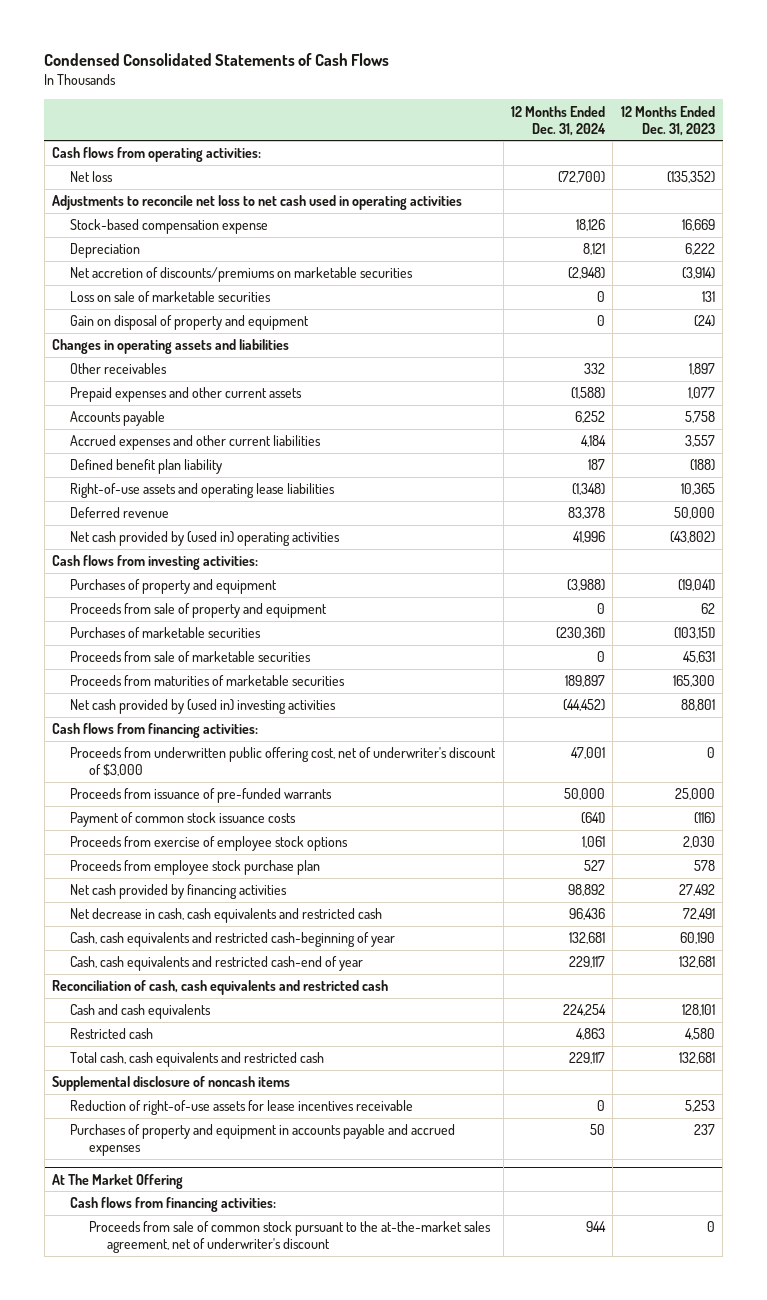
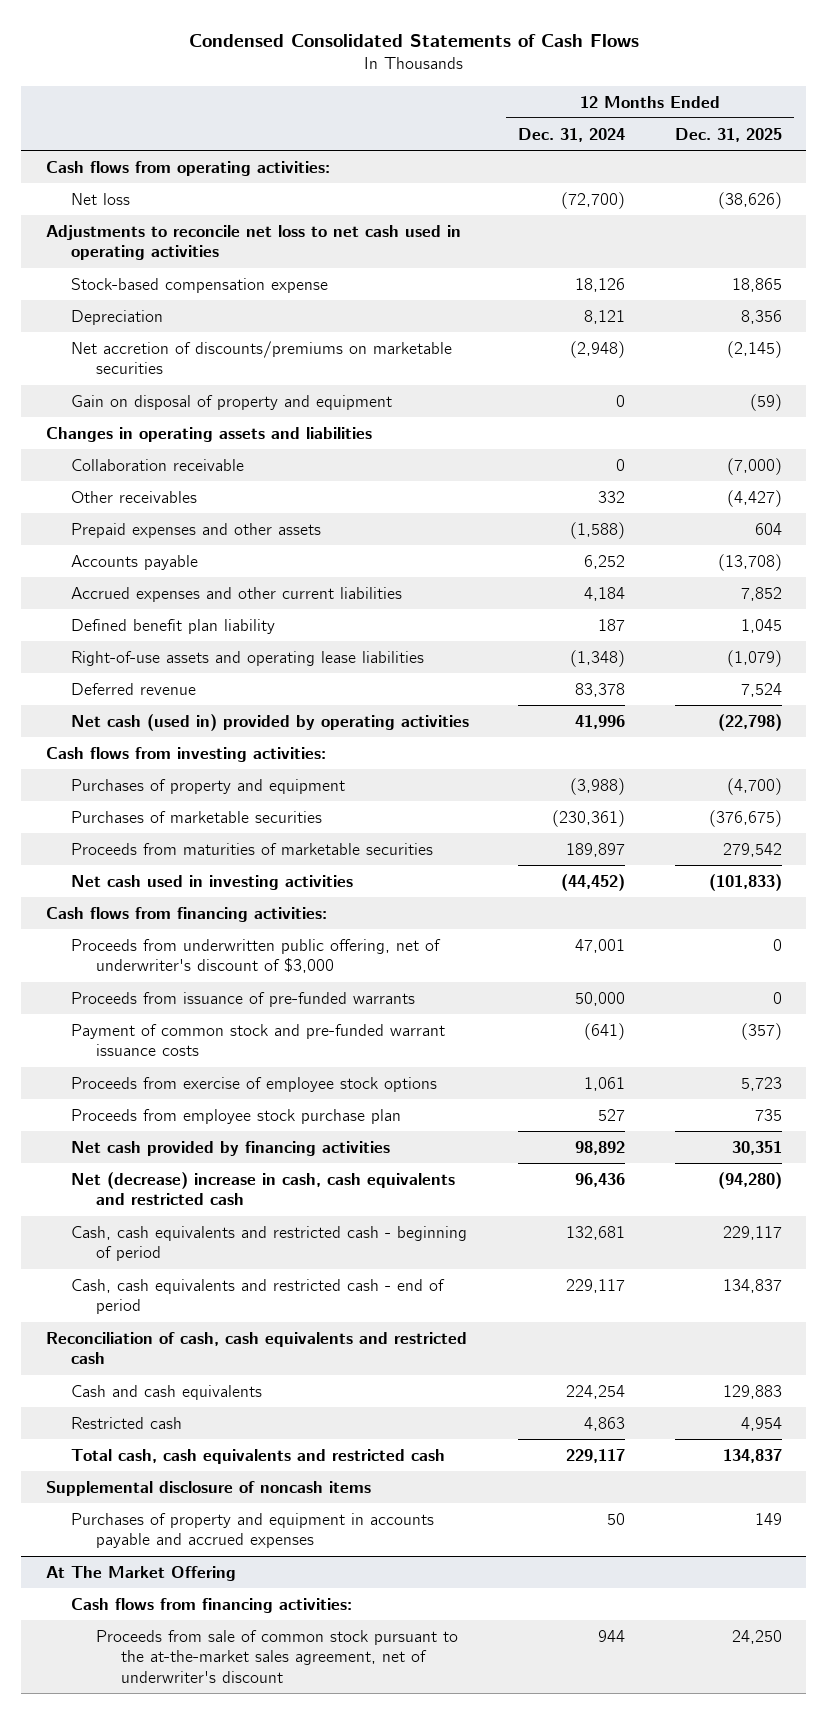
[620,105,715,136] 12 Months Ended Dec. 31, 2023 -> none
none -> [674,127,782,142] Dec. 31, 2025
[70,291,272,303] Loss on sale of marketable securities -> none
none -> [70,458,244,471] Collaboration receivable
[70,387,303,403] Prepaid expenses and other current assets -> [70,522,321,538] Prepaid expenses and other assets
[70,531,341,547] Net cash provided by (used in) operating activities -> [70,713,469,731] Net cash (used in) provided by operating activities
[70,603,328,619] Proceeds from sale of property and equipment -> none
[70,651,312,663] Proceeds from sale of marketable securities -> none
[70,699,337,715] Net cash provided by (used in) investing activities -> [70,874,353,890] Net cash used in investing activities
[70,747,497,777] Proceeds from underwritten public offering cost, net of underwriter's discount of $3,000 -> [70,938,441,974] Proceeds from underwritten public offering, net of underwriter's discount of $3,000
[70,812,297,828] Payment of common stock issuance costs -> [70,1023,445,1057] Payment of common stock and pre-funded warrant issuance costs
[70,908,383,924] Net decrease in cash, cash equivalents and restricted cash -> [70,1171,455,1206] Net (decrease) increase in cash, cash equivalents and restricted cash
[70,932,396,948] Cash, cash equivalents and restricted cash-beginning of year -> [70,1225,467,1262] Cash, cash equivalents and restricted cash - beginning of period
[70,956,364,972] Cash, cash equivalents and restricted cash-end of year -> [70,1278,445,1315] Cash, cash equivalents and restricted cash - end of period
[70,1100,414,1116] Reduction of right-of-use assets for lease incentives receivable -> none

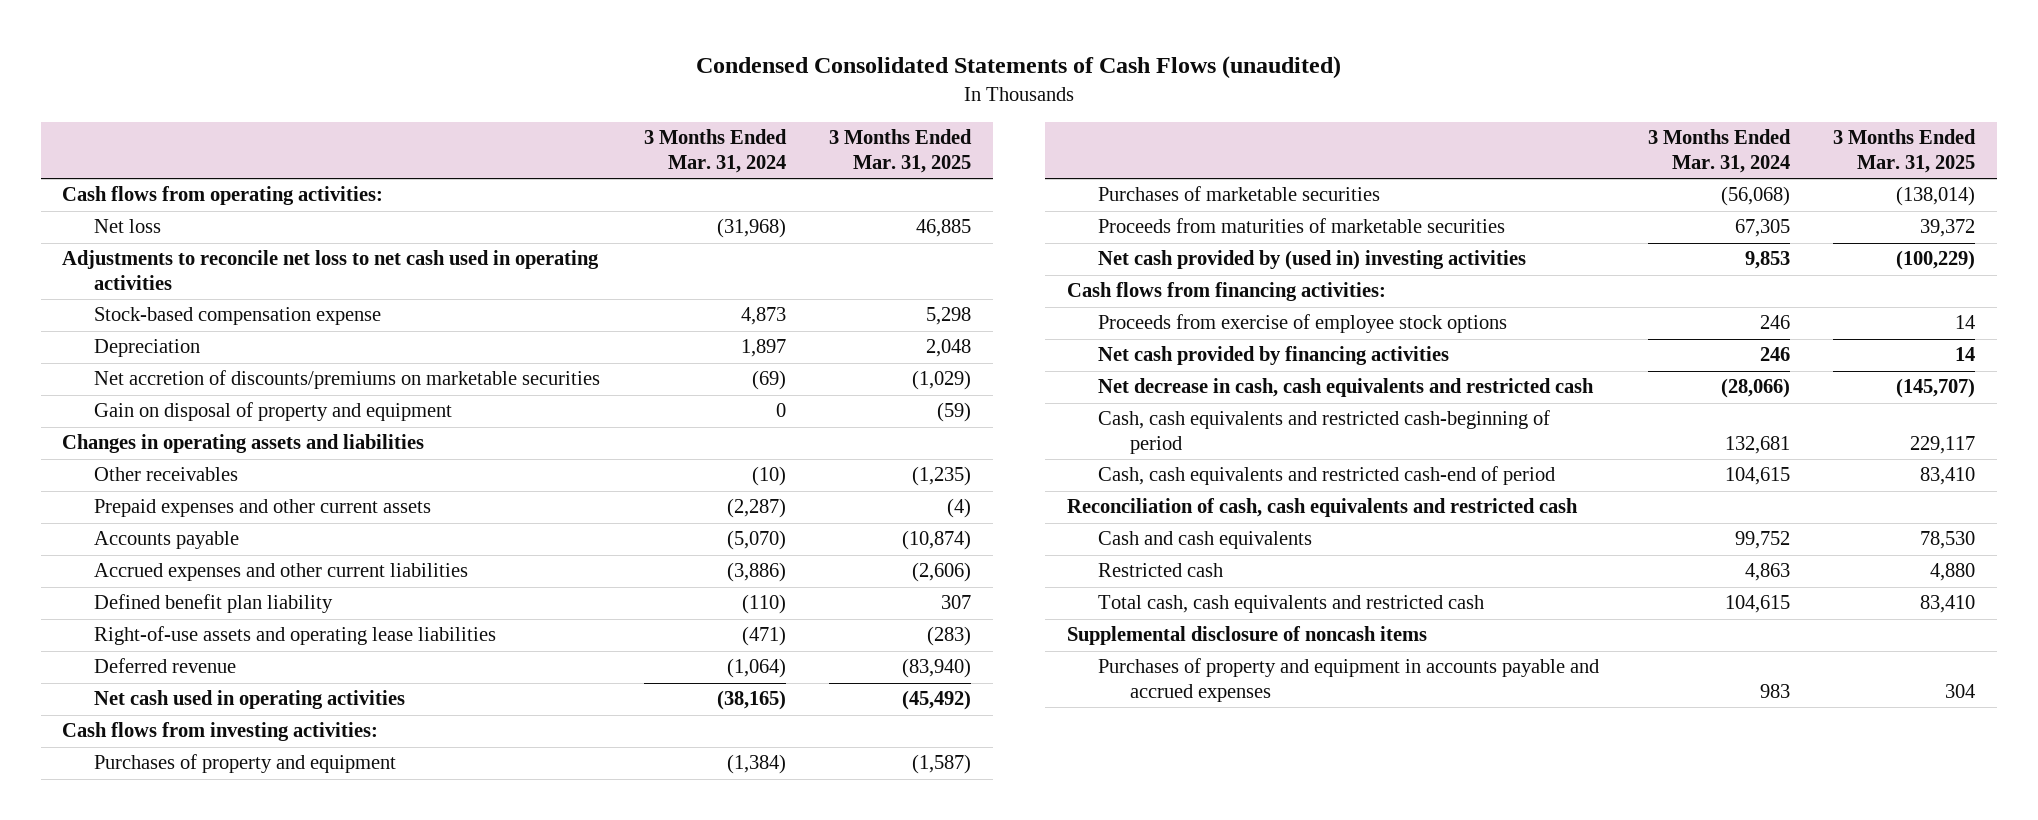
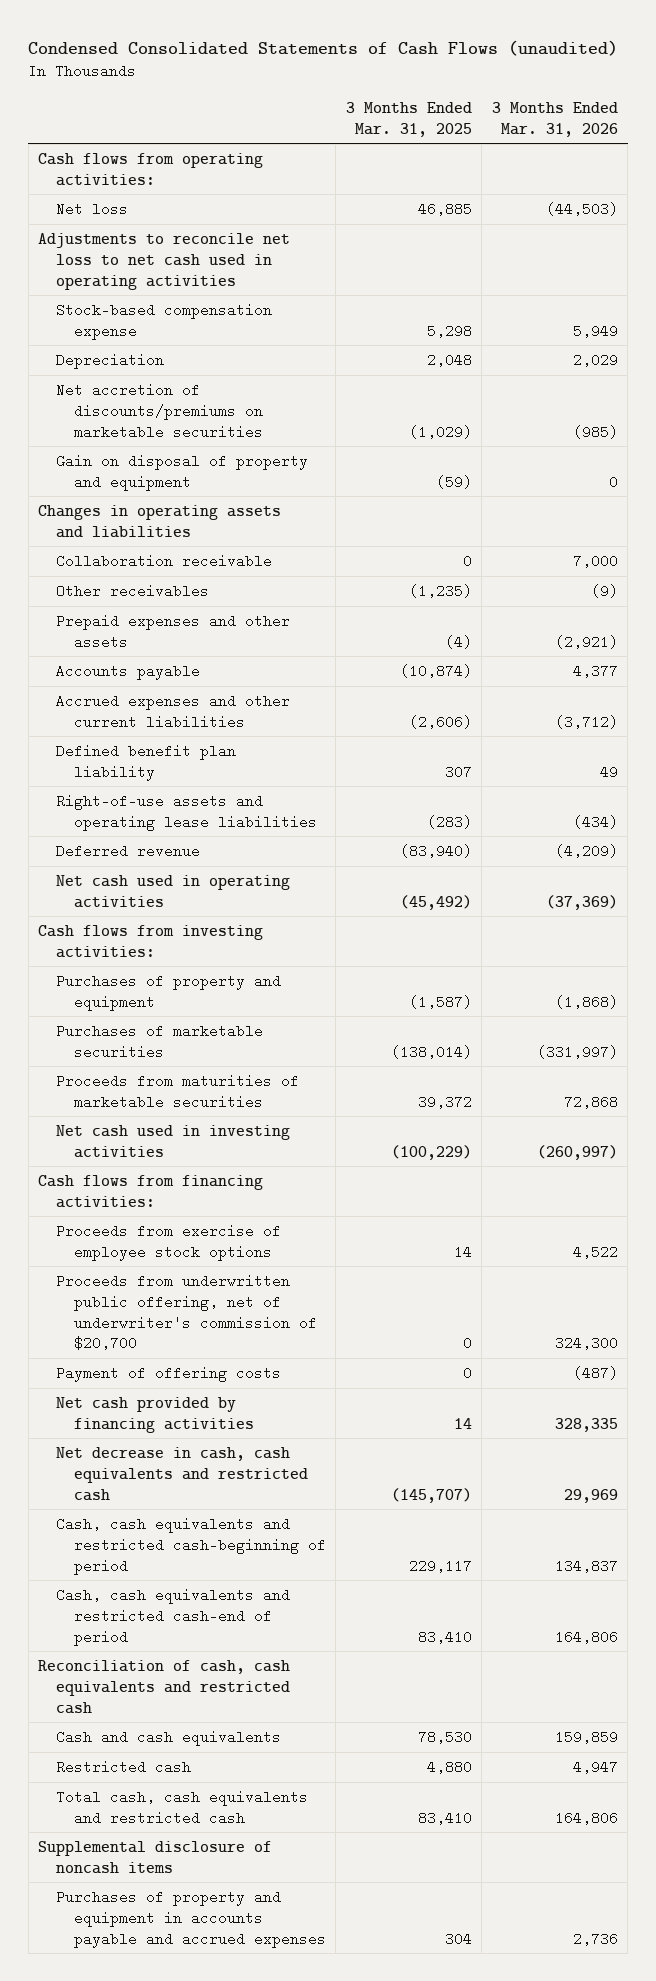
[643,129,787,174] 3 Months Ended Mar. 31, 2024 -> none
none -> [491,101,618,137] 3 Months Ended Mar. 31, 2026
none -> [55,553,272,568] Collaboration receivable
[94,499,432,518] Prepaid expenses and other current assets -> [55,613,290,649] Prepaid expenses and other assets
[1098,250,1527,271] Net cash provided by (used in) investing activities -> [55,1124,290,1158] Net cash used in investing activities
none -> [55,1273,317,1351] Proceeds from underwritten public offering, net of underwriter's commission of $20,700
none -> [55,1365,281,1382] Payment of offering costs

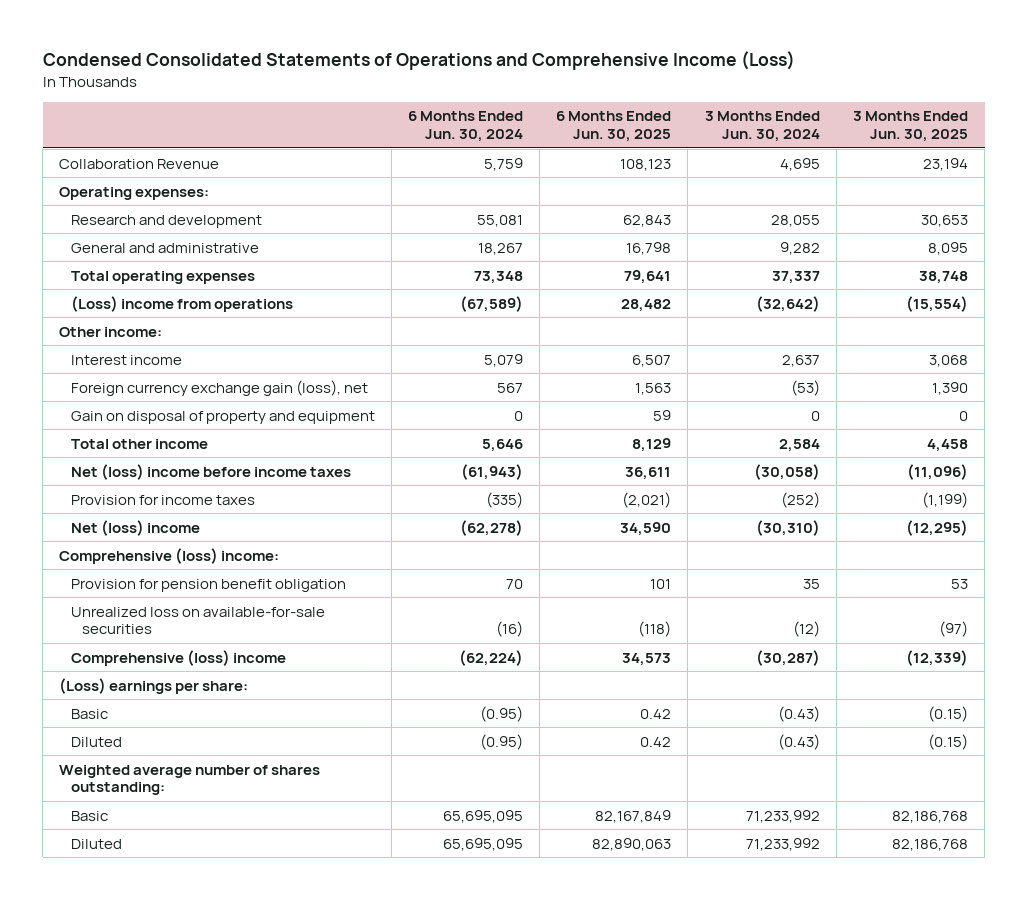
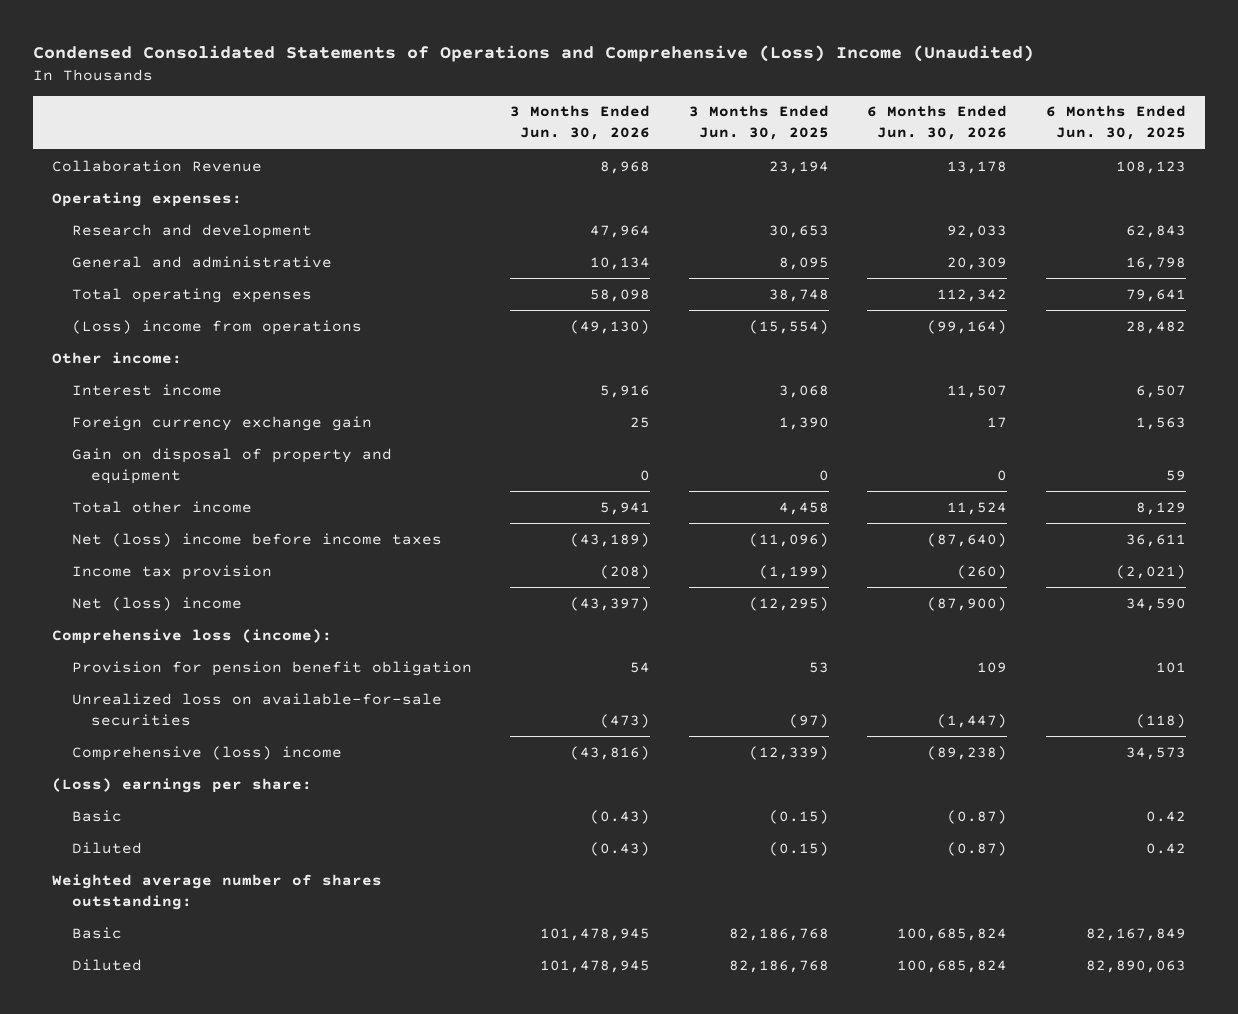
[42,51,795,71] Condensed Consolidated Statements of Operations and Comprehensive Income (Loss) -> [32,44,1034,62] Condensed Consolidated Statements of Operations and Comprehensive (Loss) Income (Unaudited)
[407,111,523,143] 6 Months Ended Jun. 30, 2024 -> none
[704,111,820,143] 3 Months Ended Jun. 30, 2024 -> none
none -> [510,105,651,141] 3 Months Ended Jun. 30, 2026
none -> [867,105,1008,141] 6 Months Ended Jun. 30, 2026
[70,379,368,396] Foreign currency exchange gain (loss), net -> [71,415,372,431] Foreign currency exchange gain
[70,494,255,505] Provision for income taxes -> [71,564,272,580] Income tax provision
[59,547,280,564] Comprehensive (loss) income: -> [52,628,333,644] Comprehensive loss (income):

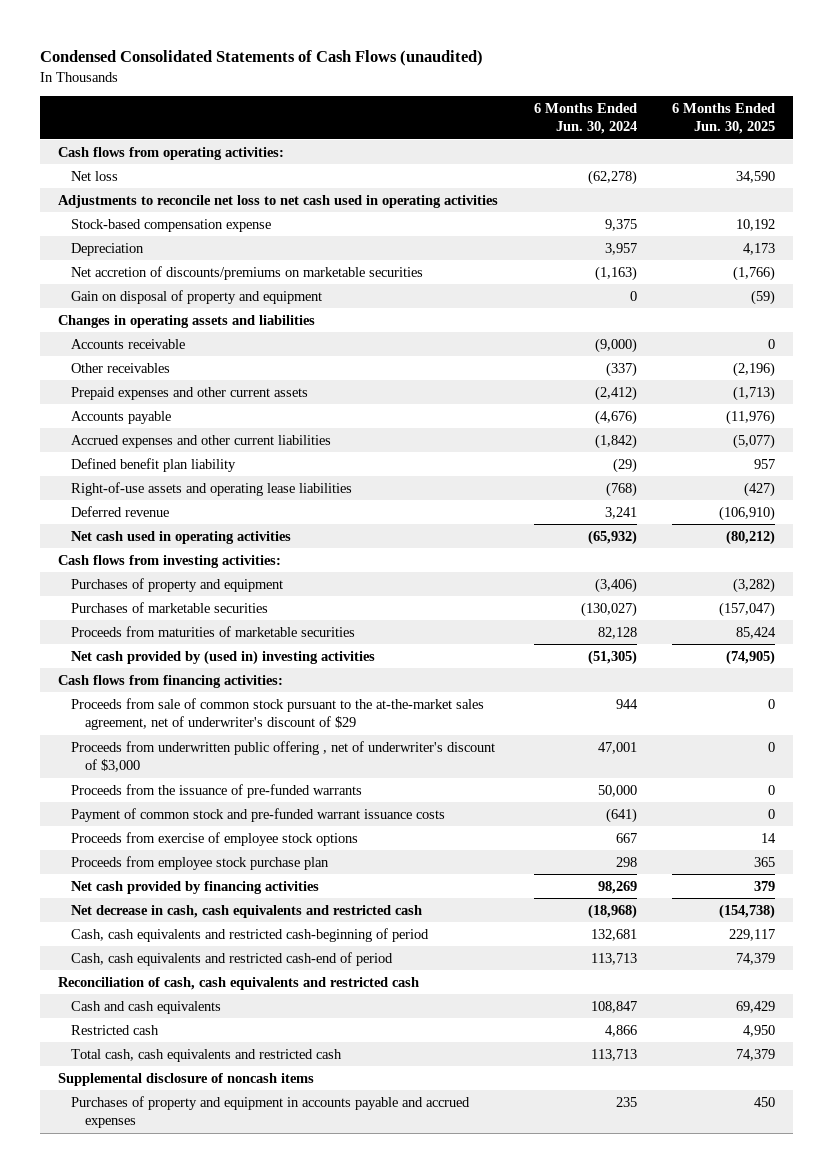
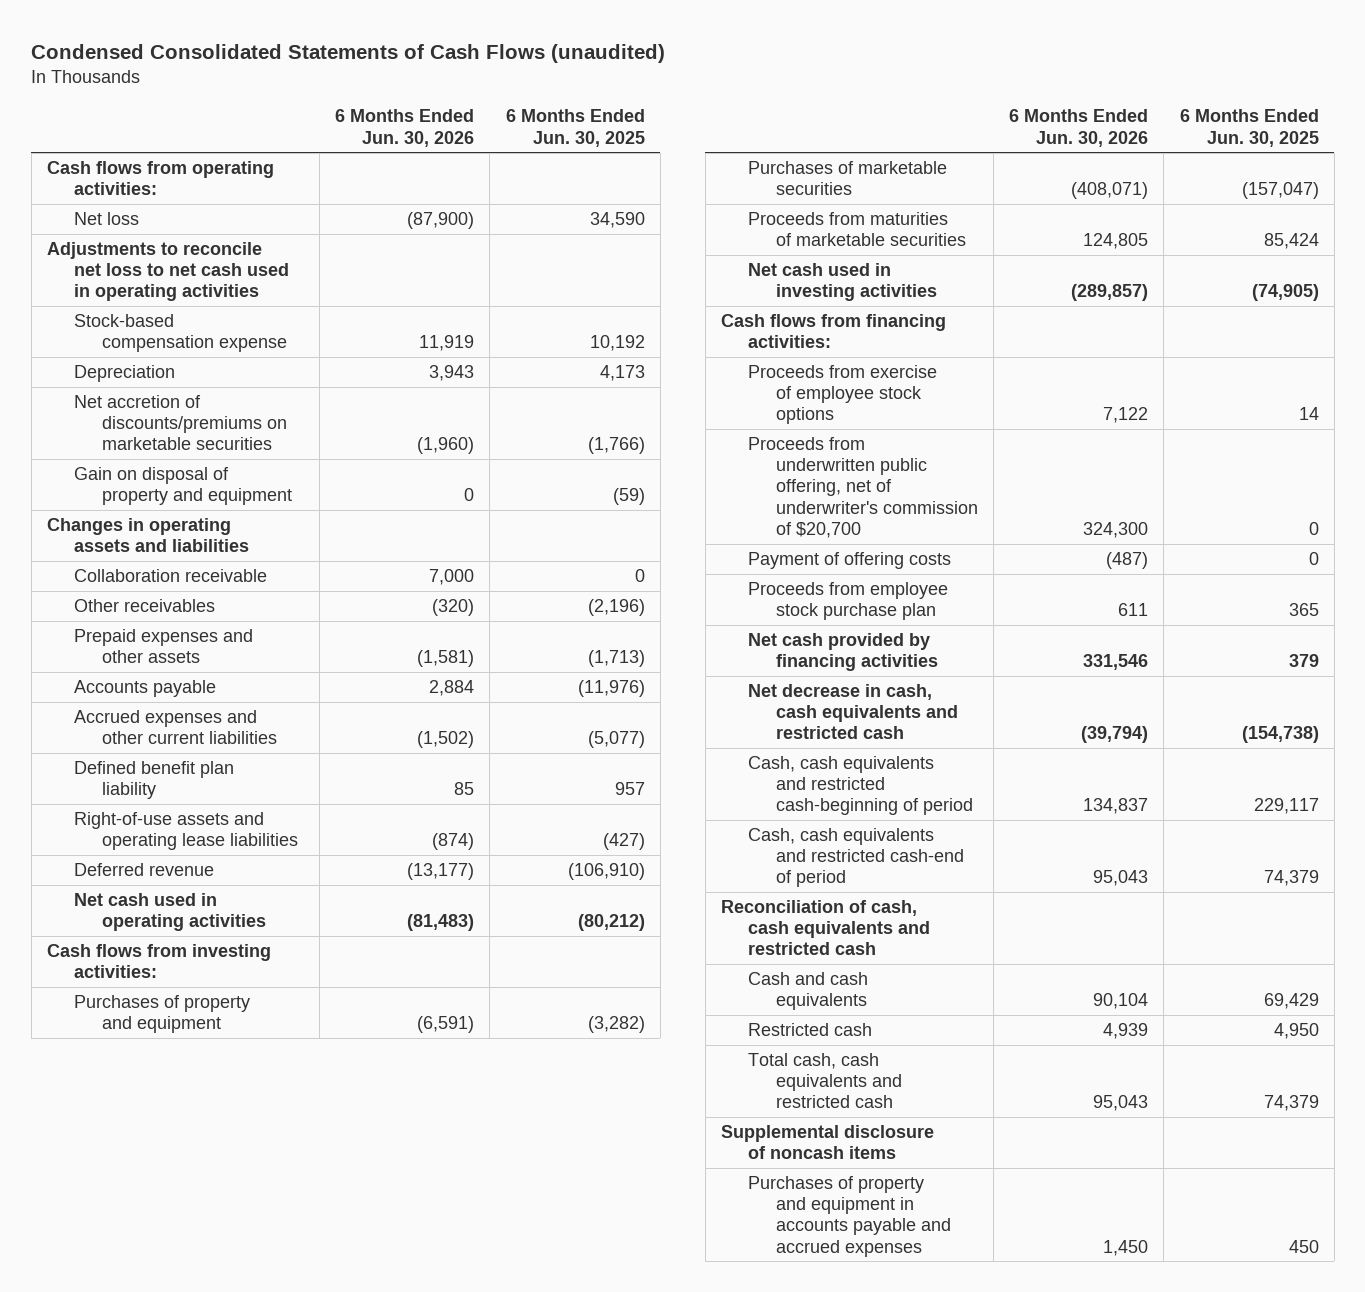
[533,103,637,135] 6 Months Ended Jun. 30, 2024 -> none
none -> [335,109,475,147] 6 Months Ended Jun. 30, 2026
[71,338,186,349] Accounts receivable -> none
none -> [74,569,268,583] Collaboration receivable
[71,386,309,400] Prepaid expenses and other current assets -> [74,629,254,664] Prepaid expenses and other assets
[71,649,376,665] Net cash provided by (used in) investing activities -> [748,263,937,302] Net cash used in investing activities
[71,697,485,731] Proceeds from sale of common stock pursuant to the at-the-market sales agreement, net of underwriter's discount of $29 -> none
[71,740,496,773] Proceeds from underwritten public offering , net of underwriter's discount of $3,000 -> none
[71,783,363,798] Proceeds from the issuance of pre-funded warrants -> none
[71,807,446,822] Payment of common stock and pre-funded warrant issuance costs -> none
none -> [748,437,978,538] Proceeds from underwritten public offering, net of underwriter's commission of $20,700
none -> [748,552,952,570] Payment of offering costs

